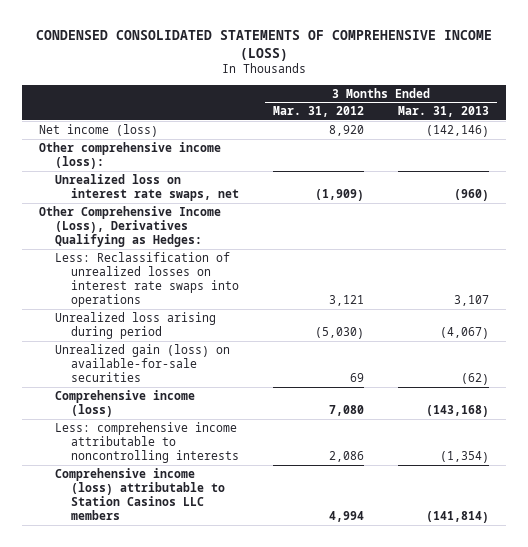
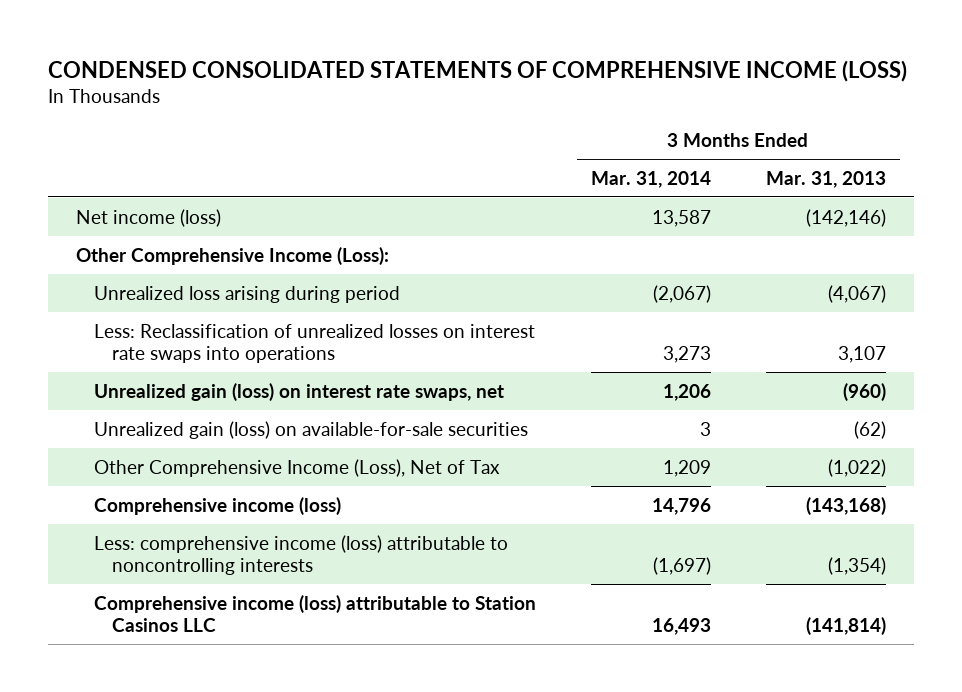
[273,106,365,118] Mar. 31, 2012 -> none
none -> [590,170,711,188] Mar. 31, 2014
[39,141,222,169] Other comprehensive income (loss): -> none
[55,173,240,201] Unrealized loss on interest rate swaps, net -> none
[39,205,222,248] Other Comprehensive Income (Loss), Derivatives Qualifying as Hedges: -> [75,246,389,265] Other Comprehensive Income (Loss):
[55,251,240,308] Less: Reclassification of unrealized losses on interest rate swaps into operations -> [93,323,535,364] Less: Reclassification of unrealized losses on interest rate swaps into operations
none -> [93,382,504,401] Unrealized gain (loss) on interest rate swaps, net
none -> [93,458,500,477] Other Comprehensive Income (Loss), Net of Tax
[55,421,240,464] Less: comprehensive income attributable to noncontrolling interests -> [93,534,508,576] Less: comprehensive income (loss) attributable to noncontrolling interests
[55,467,226,521] Comprehensive income (loss) attributable to Station Casinos LLC members -> [93,594,536,633] Comprehensive income (loss) attributable to Station Casinos LLC

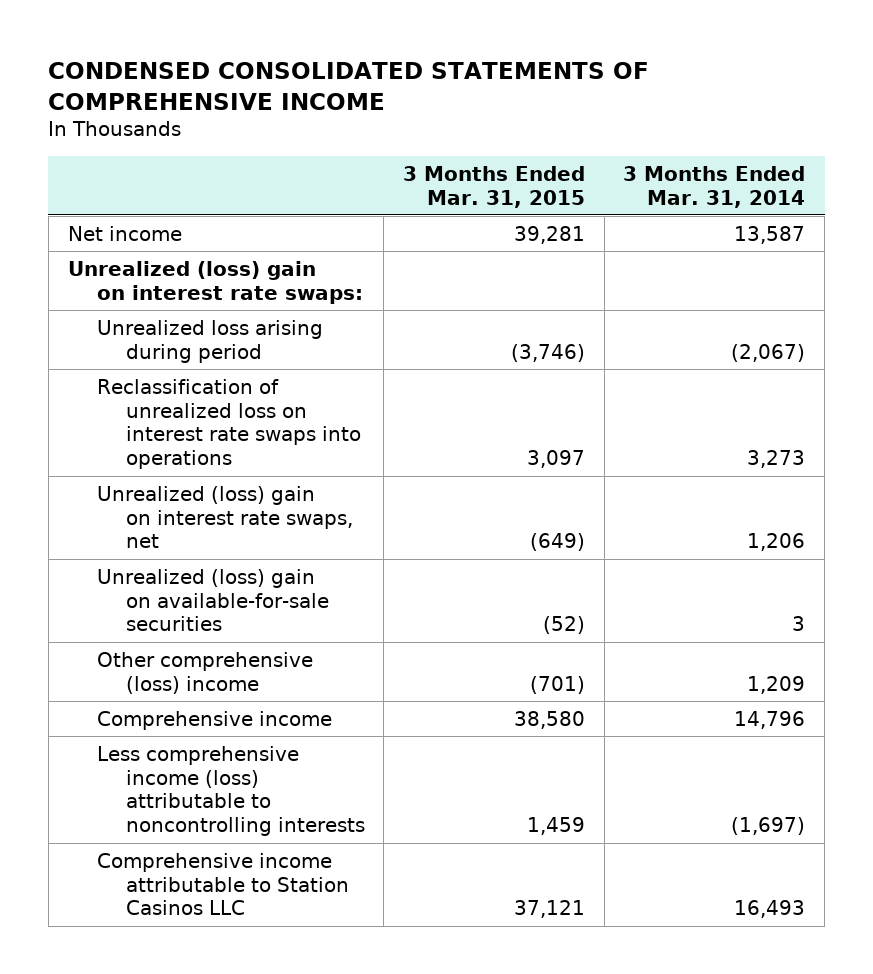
[48,59,908,82] CONDENSED CONSOLIDATED STATEMENTS OF COMPREHENSIVE INCOME (LOSS) -> [48,62,650,110] CONDENSED CONSOLIDATED STATEMENTS OF COMPREHENSIVE INCOME
[766,170,887,188] Mar. 31, 2013 -> none
none -> [402,165,585,208] 3 Months Ended Mar. 31, 2015
[75,208,221,227] Net income (loss) -> [67,225,182,241] Net income
[75,246,389,265] Other Comprehensive Income (Loss): -> [67,260,363,304] Unrealized (loss) gain on interest rate swaps:
[93,323,535,364] Less: Reclassification of unrealized losses on interest rate swaps into operations -> [96,378,361,470] Reclassification of unrealized loss on interest rate swaps into operations
[93,382,504,401] Unrealized gain (loss) on interest rate swaps, net -> [96,485,353,549] Unrealized (loss) gain on interest rate swaps, net
[93,420,528,439] Unrealized gain (loss) on available-for-sale securities -> [96,568,329,632] Unrealized (loss) gain on available-for-sale securities
[93,458,500,477] Other Comprehensive Income (Loss), Net of Tax -> [96,651,313,694] Other comprehensive (loss) income
[93,496,341,515] Comprehensive income (loss) -> [96,710,332,730] Comprehensive income
[93,534,508,576] Less: comprehensive income (loss) attributable to noncontrolling interests -> [96,745,365,837] Less comprehensive income (loss) attributable to noncontrolling interests
[93,594,536,633] Comprehensive income (loss) attributable to Station Casinos LLC -> [96,852,349,916] Comprehensive income attributable to Station Casinos LLC

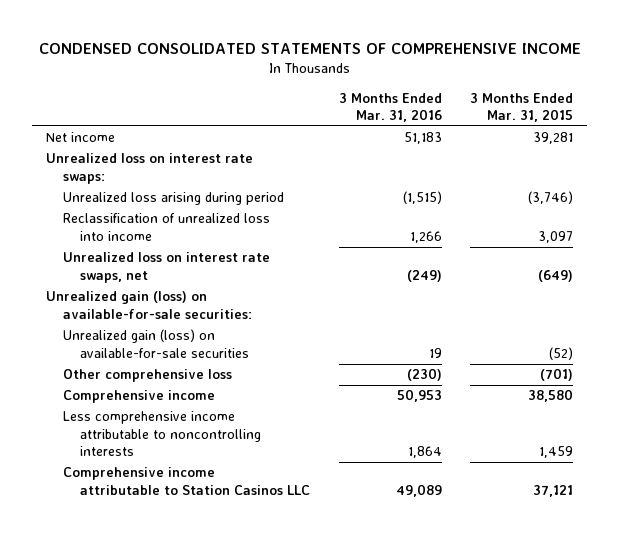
[623,165,806,208] 3 Months Ended Mar. 31, 2014 -> none
none -> [338,92,442,122] 3 Months Ended Mar. 31, 2016
[67,260,363,304] Unrealized (loss) gain on interest rate swaps: -> [46,153,254,184] Unrealized loss on interest rate swaps:
[96,378,361,470] Reclassification of unrealized loss on interest rate swaps into operations -> [63,213,271,241] Reclassification of unrealized loss into income
[96,485,353,549] Unrealized (loss) gain on interest rate swaps, net -> [63,252,271,283] Unrealized loss on interest rate swaps, net
none -> [46,291,253,319] Unrealized gain (loss) on available-for-sale securities:
[96,568,329,632] Unrealized (loss) gain on available-for-sale securities -> [63,329,250,358] Unrealized gain (loss) on available-for-sale securities
[96,651,313,694] Other comprehensive (loss) income -> [63,369,233,383] Other comprehensive loss
[96,745,365,837] Less comprehensive income (loss) attributable to noncontrolling interests -> [63,411,262,457] Less comprehensive income attributable to noncontrolling interests

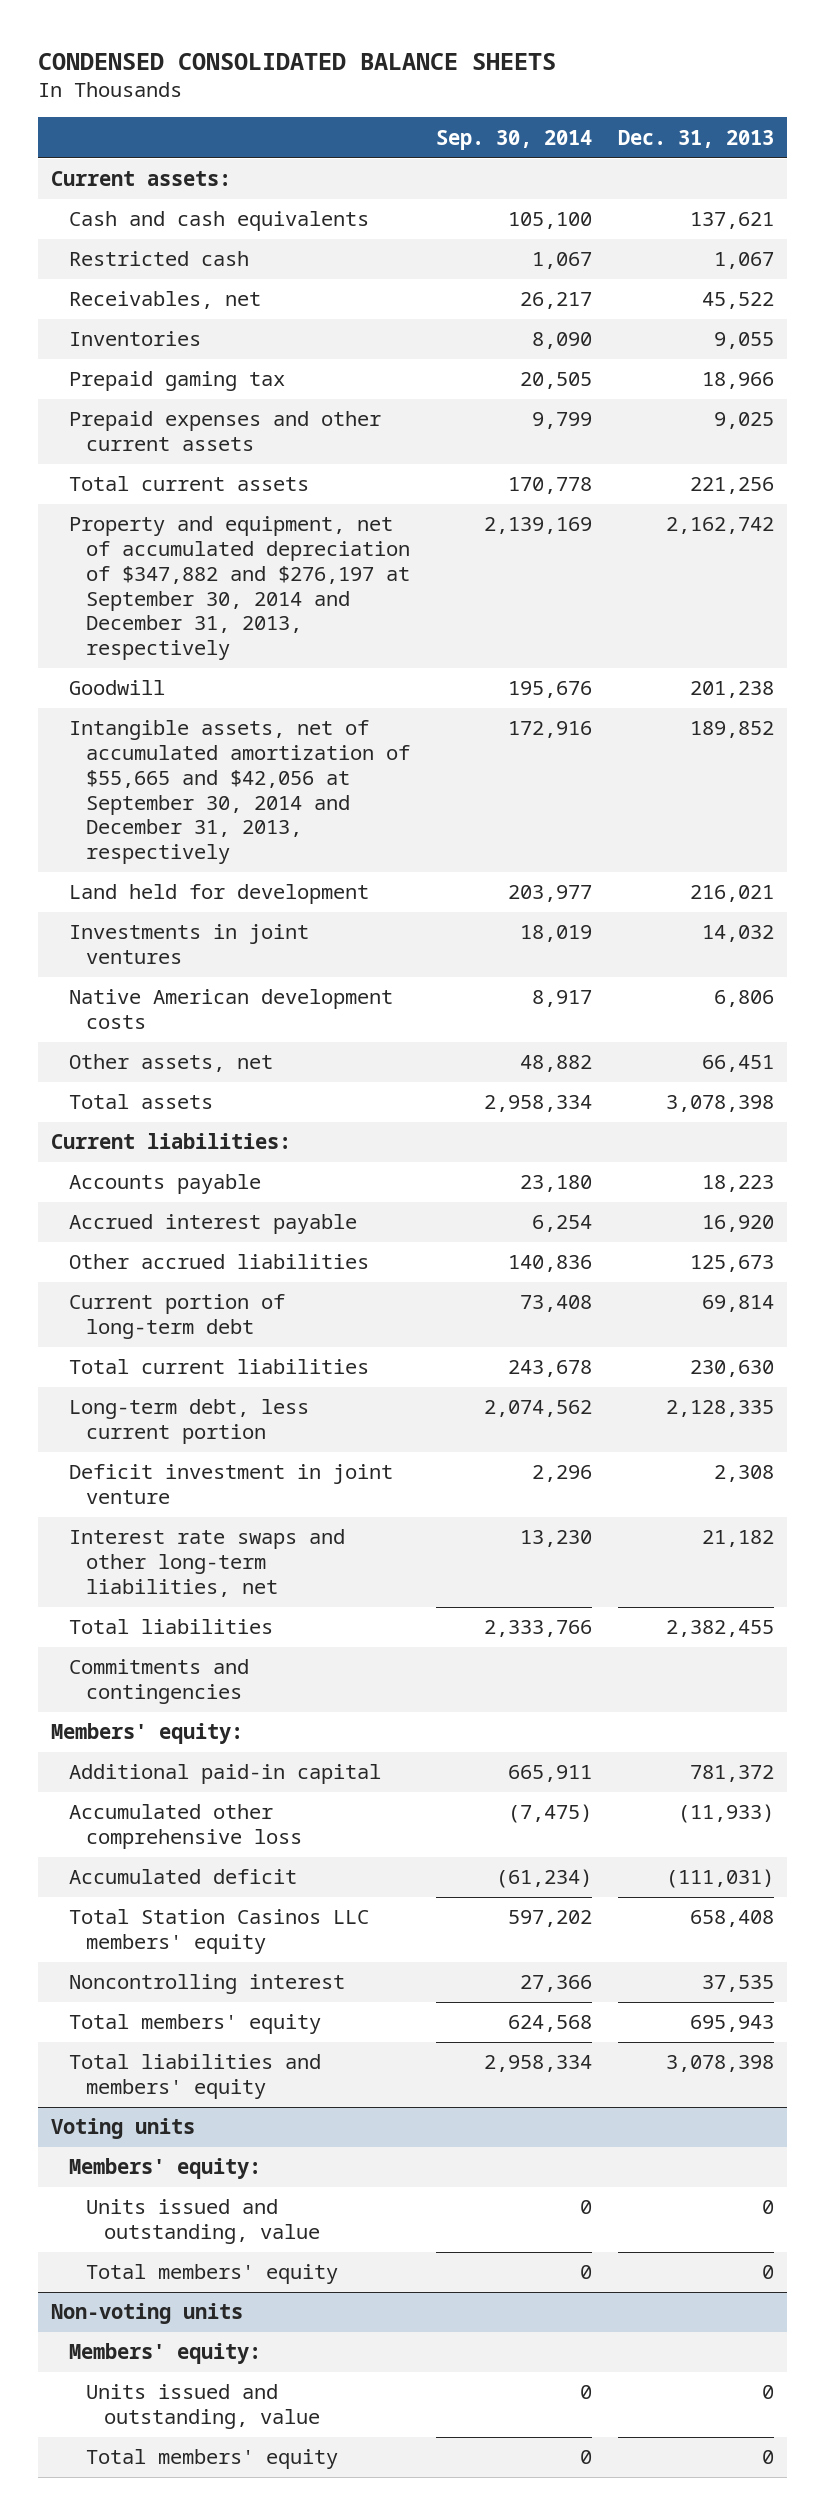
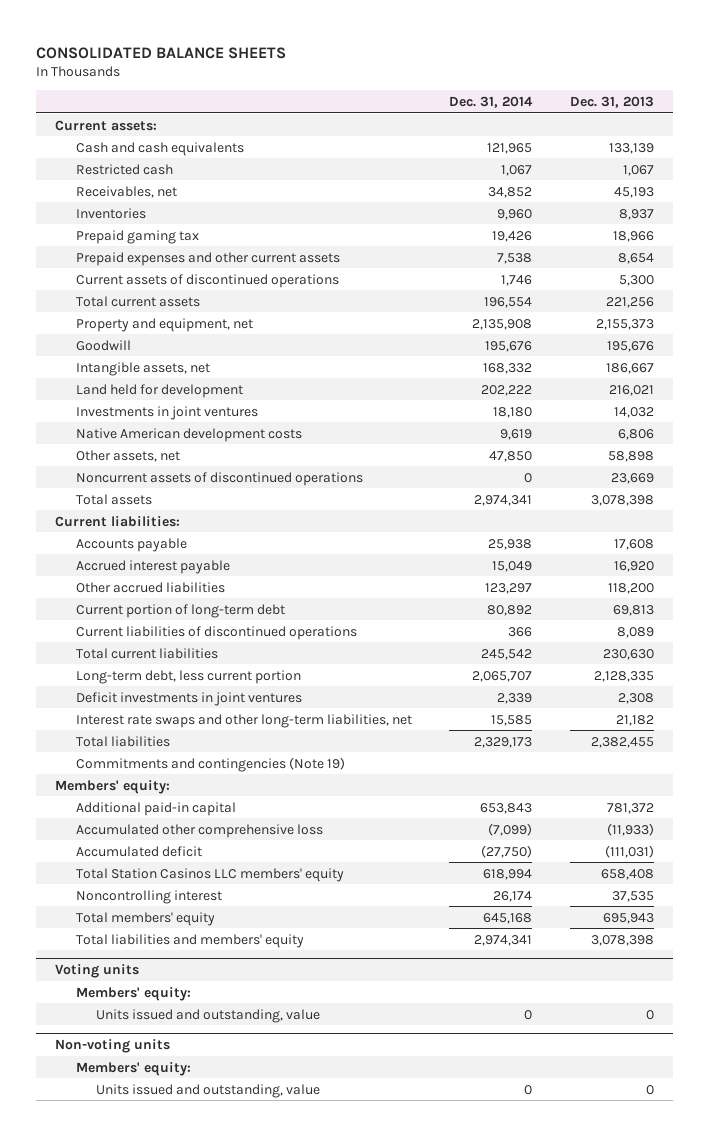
[38,52,557,70] CONDENSED CONSOLIDATED BALANCE SHEETS -> [35,46,286,59] CONSOLIDATED BALANCE SHEETS
[436,129,593,150] Sep. 30, 2014 -> none
none -> [449,95,534,108] Dec. 31, 2014
[689,212,774,230] 137,621 -> [609,142,655,154] 133,139
[701,292,774,310] 45,522 -> [614,186,655,198] 45,193
[713,332,774,350] 9,055 -> [619,208,655,220] 8,937
[713,412,774,430] 9,025 -> [618,252,655,264] 8,654
none -> [75,273,339,288] Current assets of discontinued operations
[68,720,411,865] Intangible assets, net of accumulated amortization of $55,665 and $42,056 at September 30, 2014 and December 31, 2013, respectively -> none
[68,516,411,661] Property and equipment, net of accumulated depreciation of $347,882 and $276,197 at September 30, 2014 and December 31, 2013, respectively -> [75,317,253,332] Property and equipment, net
[665,517,774,535] 2,162,742 -> [596,318,655,330] 2,155,373
[689,681,774,699] 201,238 -> [607,340,655,352] 195,676
none -> [75,361,210,376] Intangible assets, net
[701,1055,774,1073] 66,451 -> [608,450,655,462] 58,898
none -> [75,471,363,486] Noncurrent assets of discontinued operations
[701,1175,774,1193] 18,223 -> [614,538,655,550] 17,608
[689,1255,774,1273] 125,673 -> [608,582,655,594] 118,200
[701,1295,774,1313] 69,814 -> [613,604,655,616] 69,813
none -> [75,625,357,640] Current liabilities of discontinued operations
[68,1464,393,1505] Deficit investment in joint venture -> [75,691,302,706] Deficit investments in joint ventures
[68,1659,249,1705] Commitments and contingencies -> [75,756,345,772] Commitments and contingencies (Note 19)
[86,2264,339,2285] Total members' equity -> none
[86,2449,339,2470] Total members' equity -> none

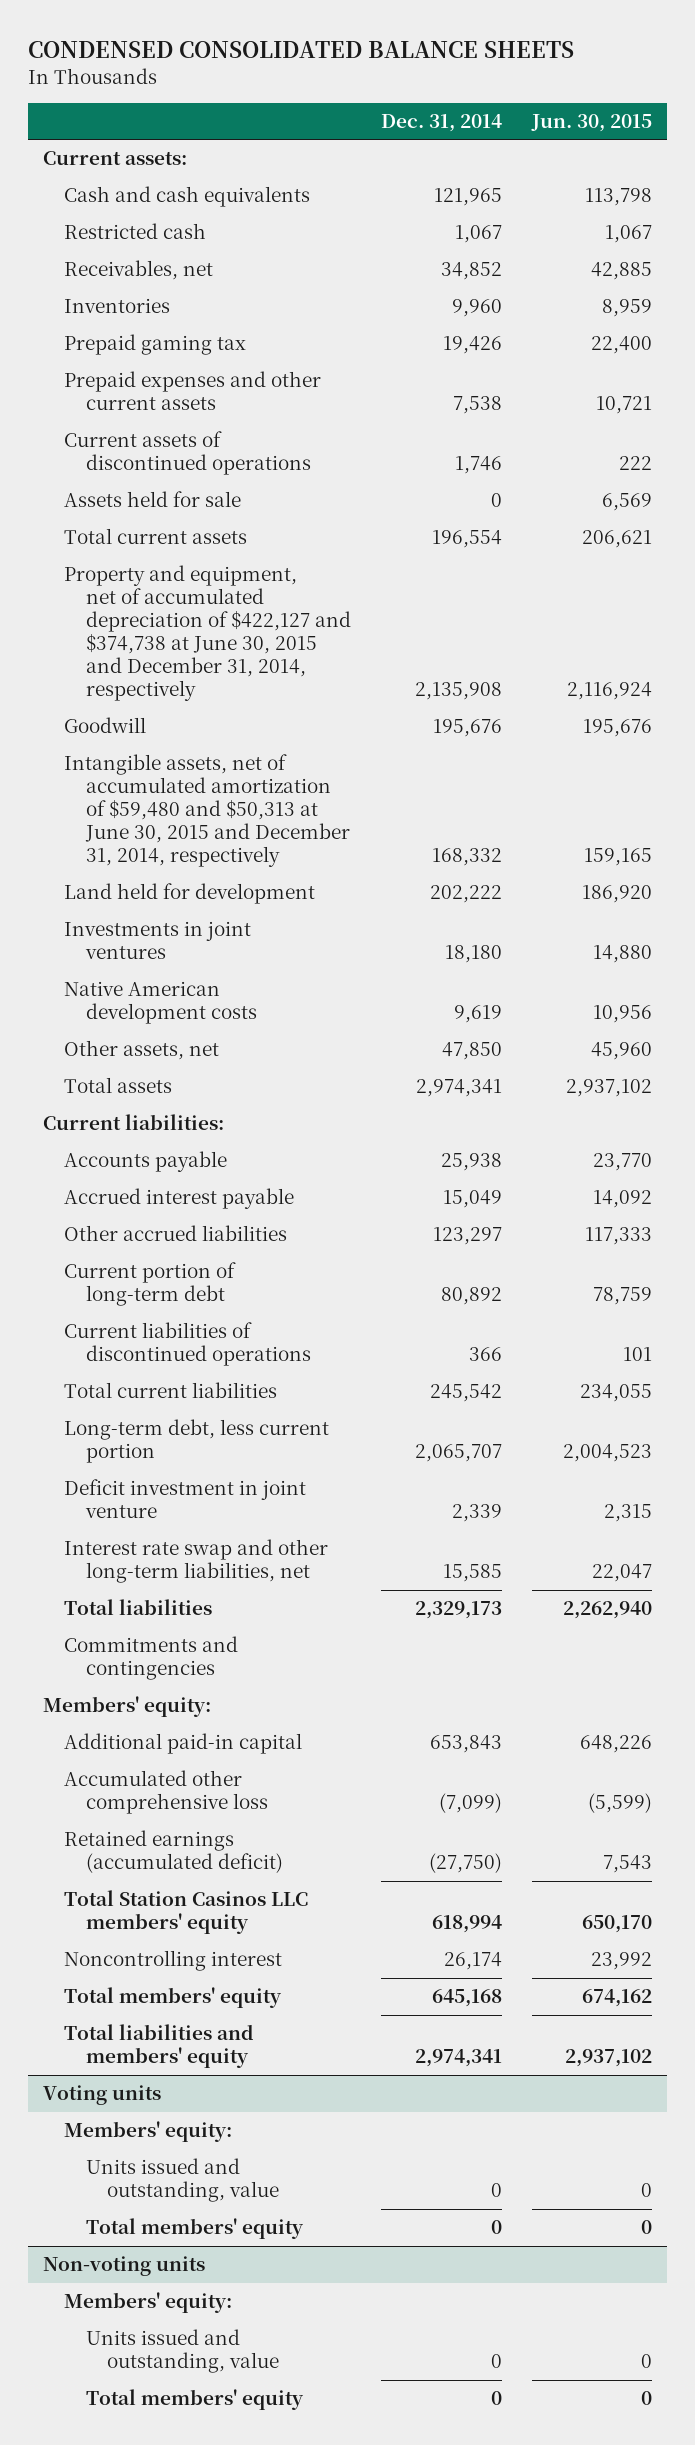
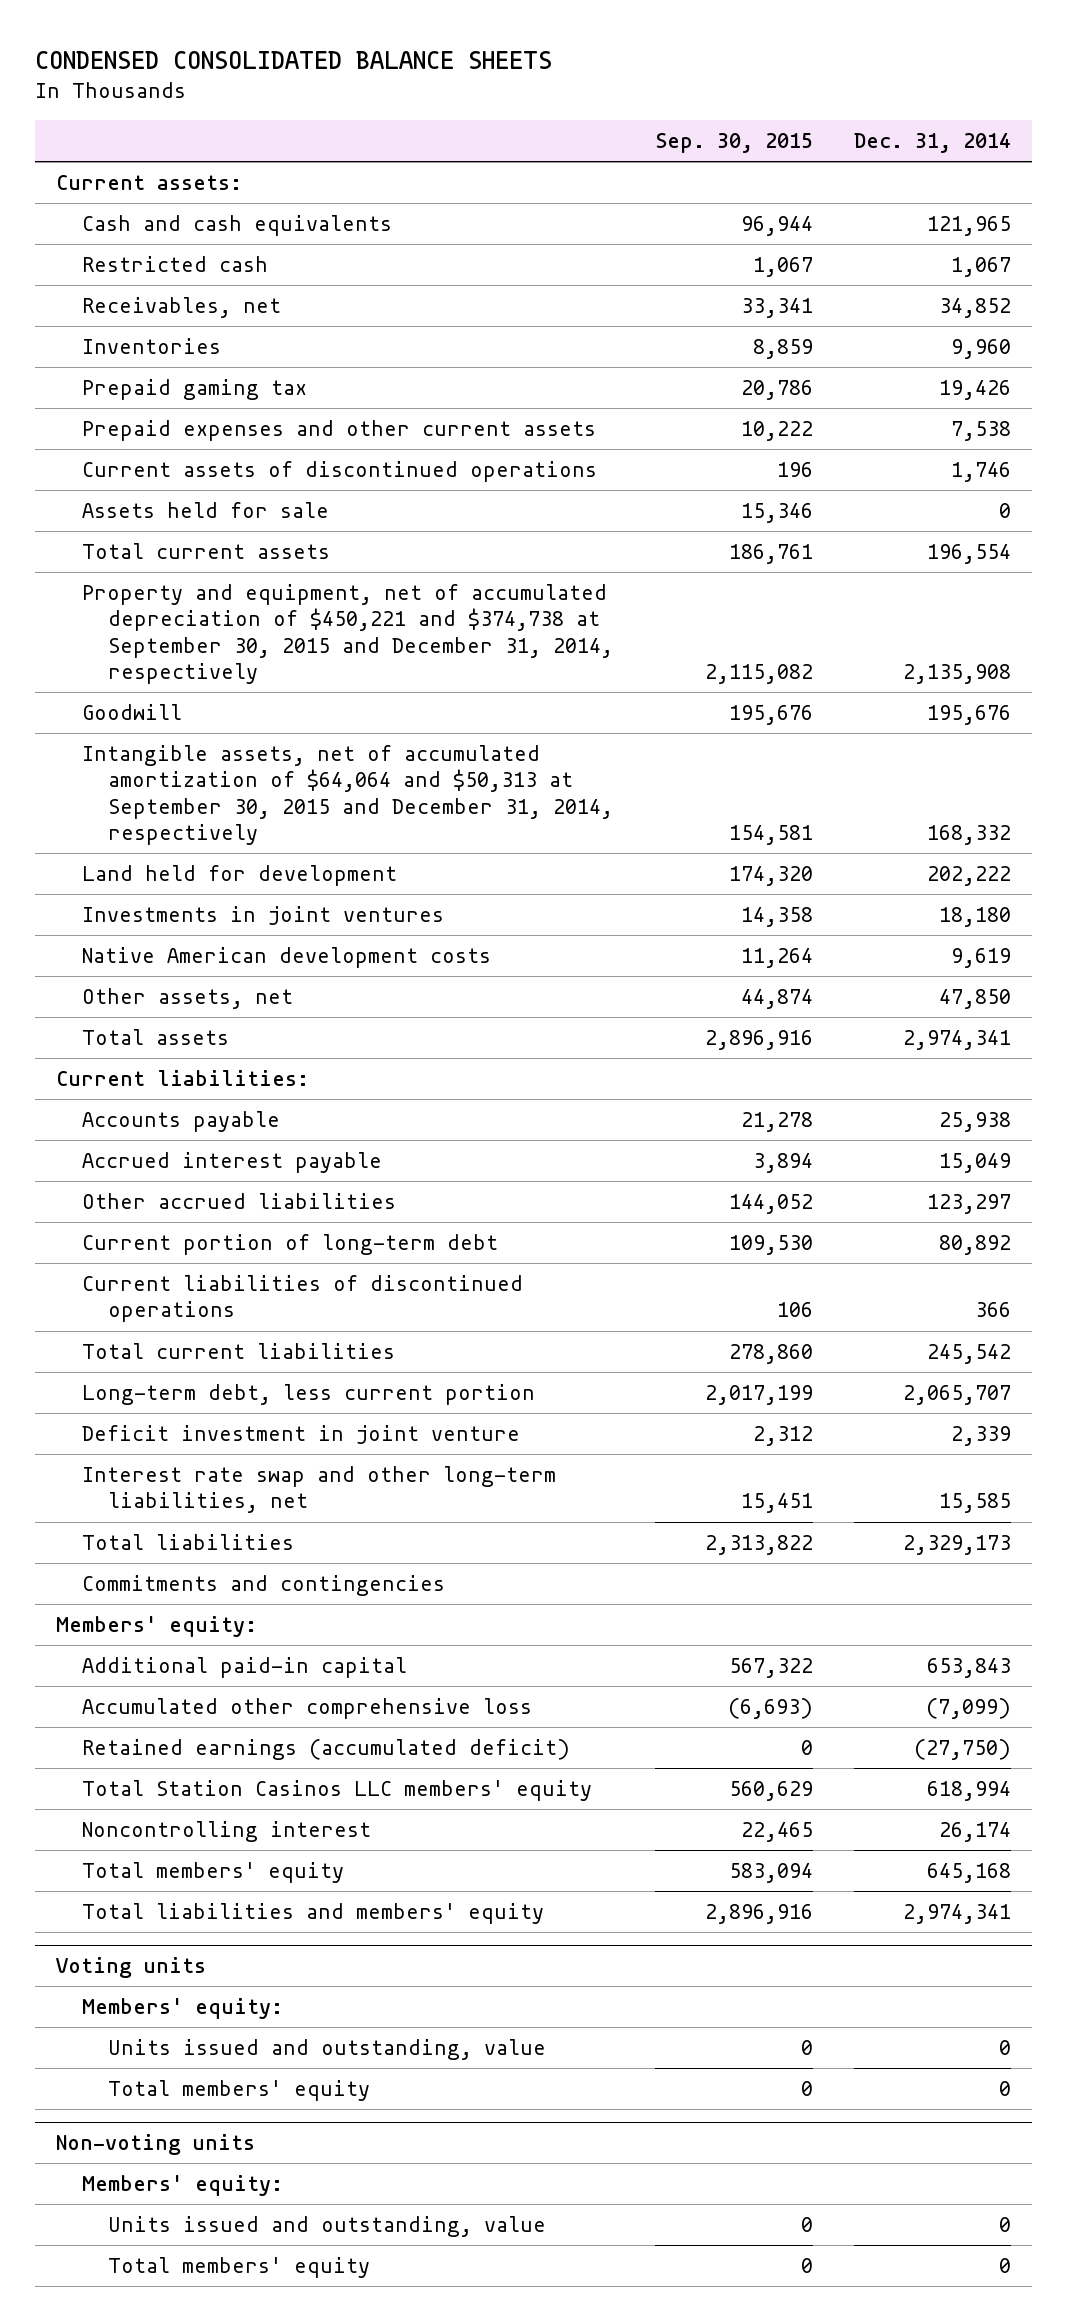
[530,114,652,133] Jun. 30, 2015 -> none
none -> [654,132,813,153] Sep. 30, 2015
[64,565,351,702] Property and equipment, net of accumulated depreciation of $422,127 and $374,738 at June 30, 2015 and December 31, 2014, respectively -> [81,584,613,685] Property and equipment, net of accumulated depreciation of $450,221 and $374,738 at September 30, 2015 and December 31, 2014, respectively
[64,754,350,868] Intangible assets, net of accumulated amortization of $59,480 and $50,313 at June 30, 2015 and December 31, 2014, respectively -> [81,745,613,846] Intangible assets, net of accumulated amortization of $64,064 and $50,313 at September 30, 2015 and December 31, 2014, respectively

